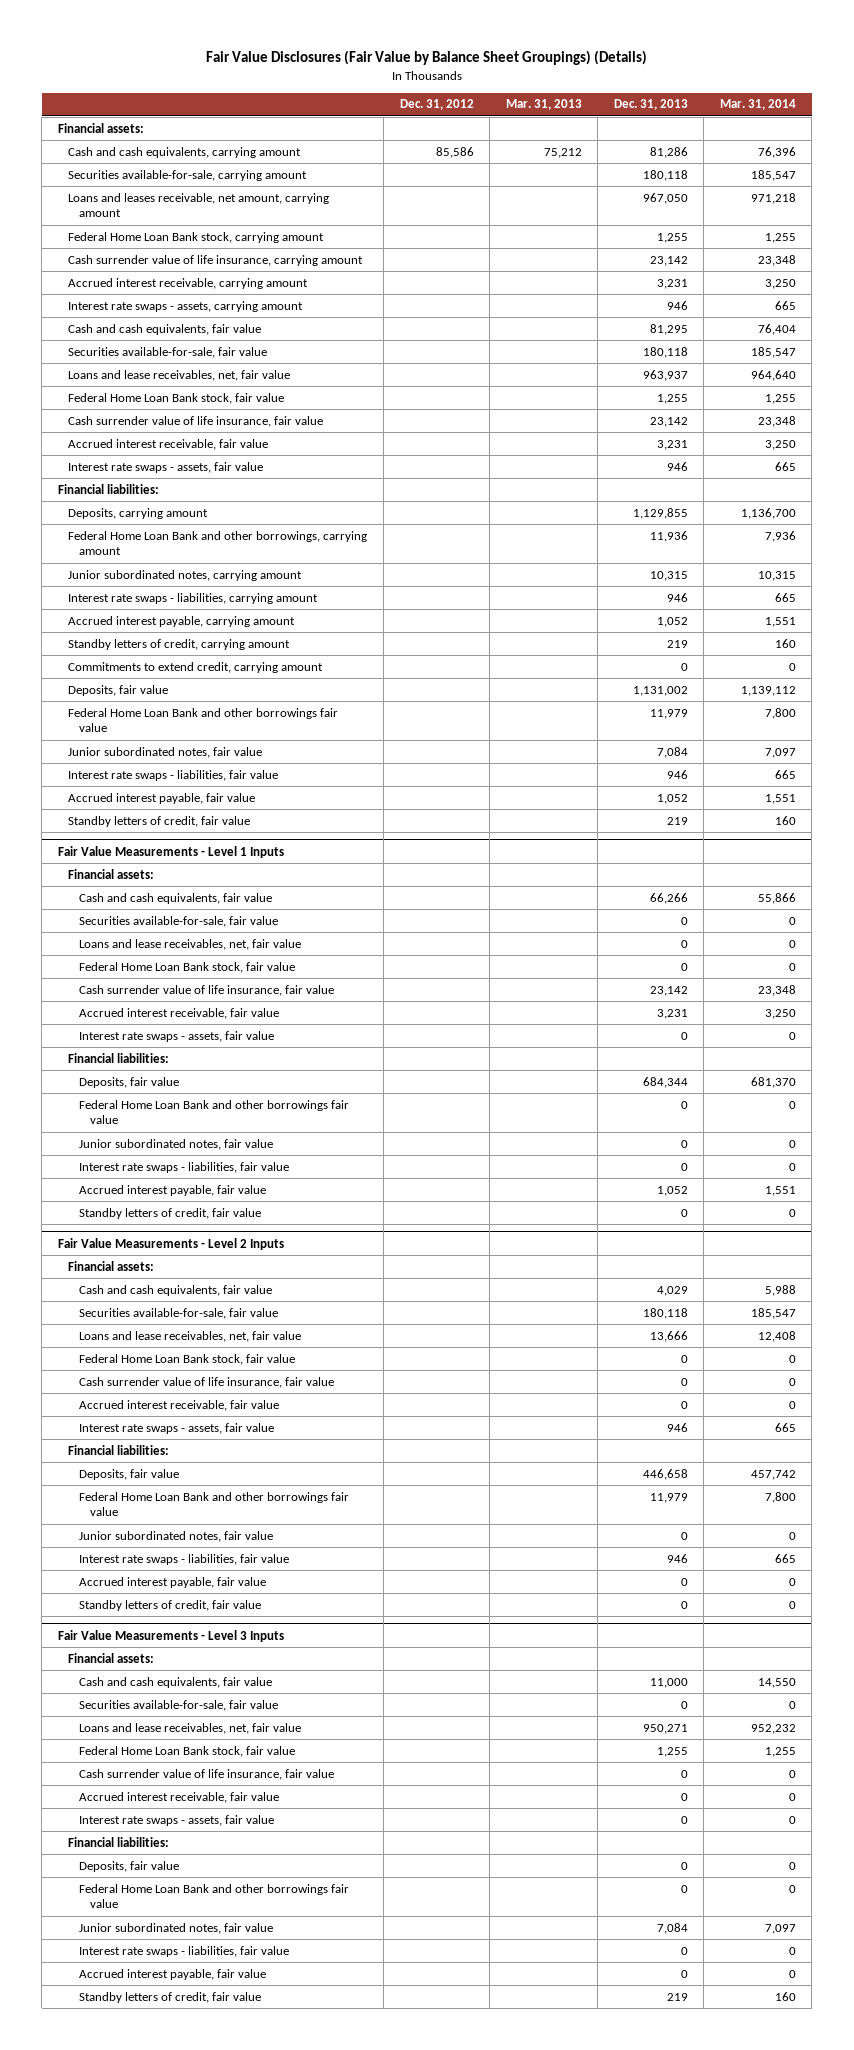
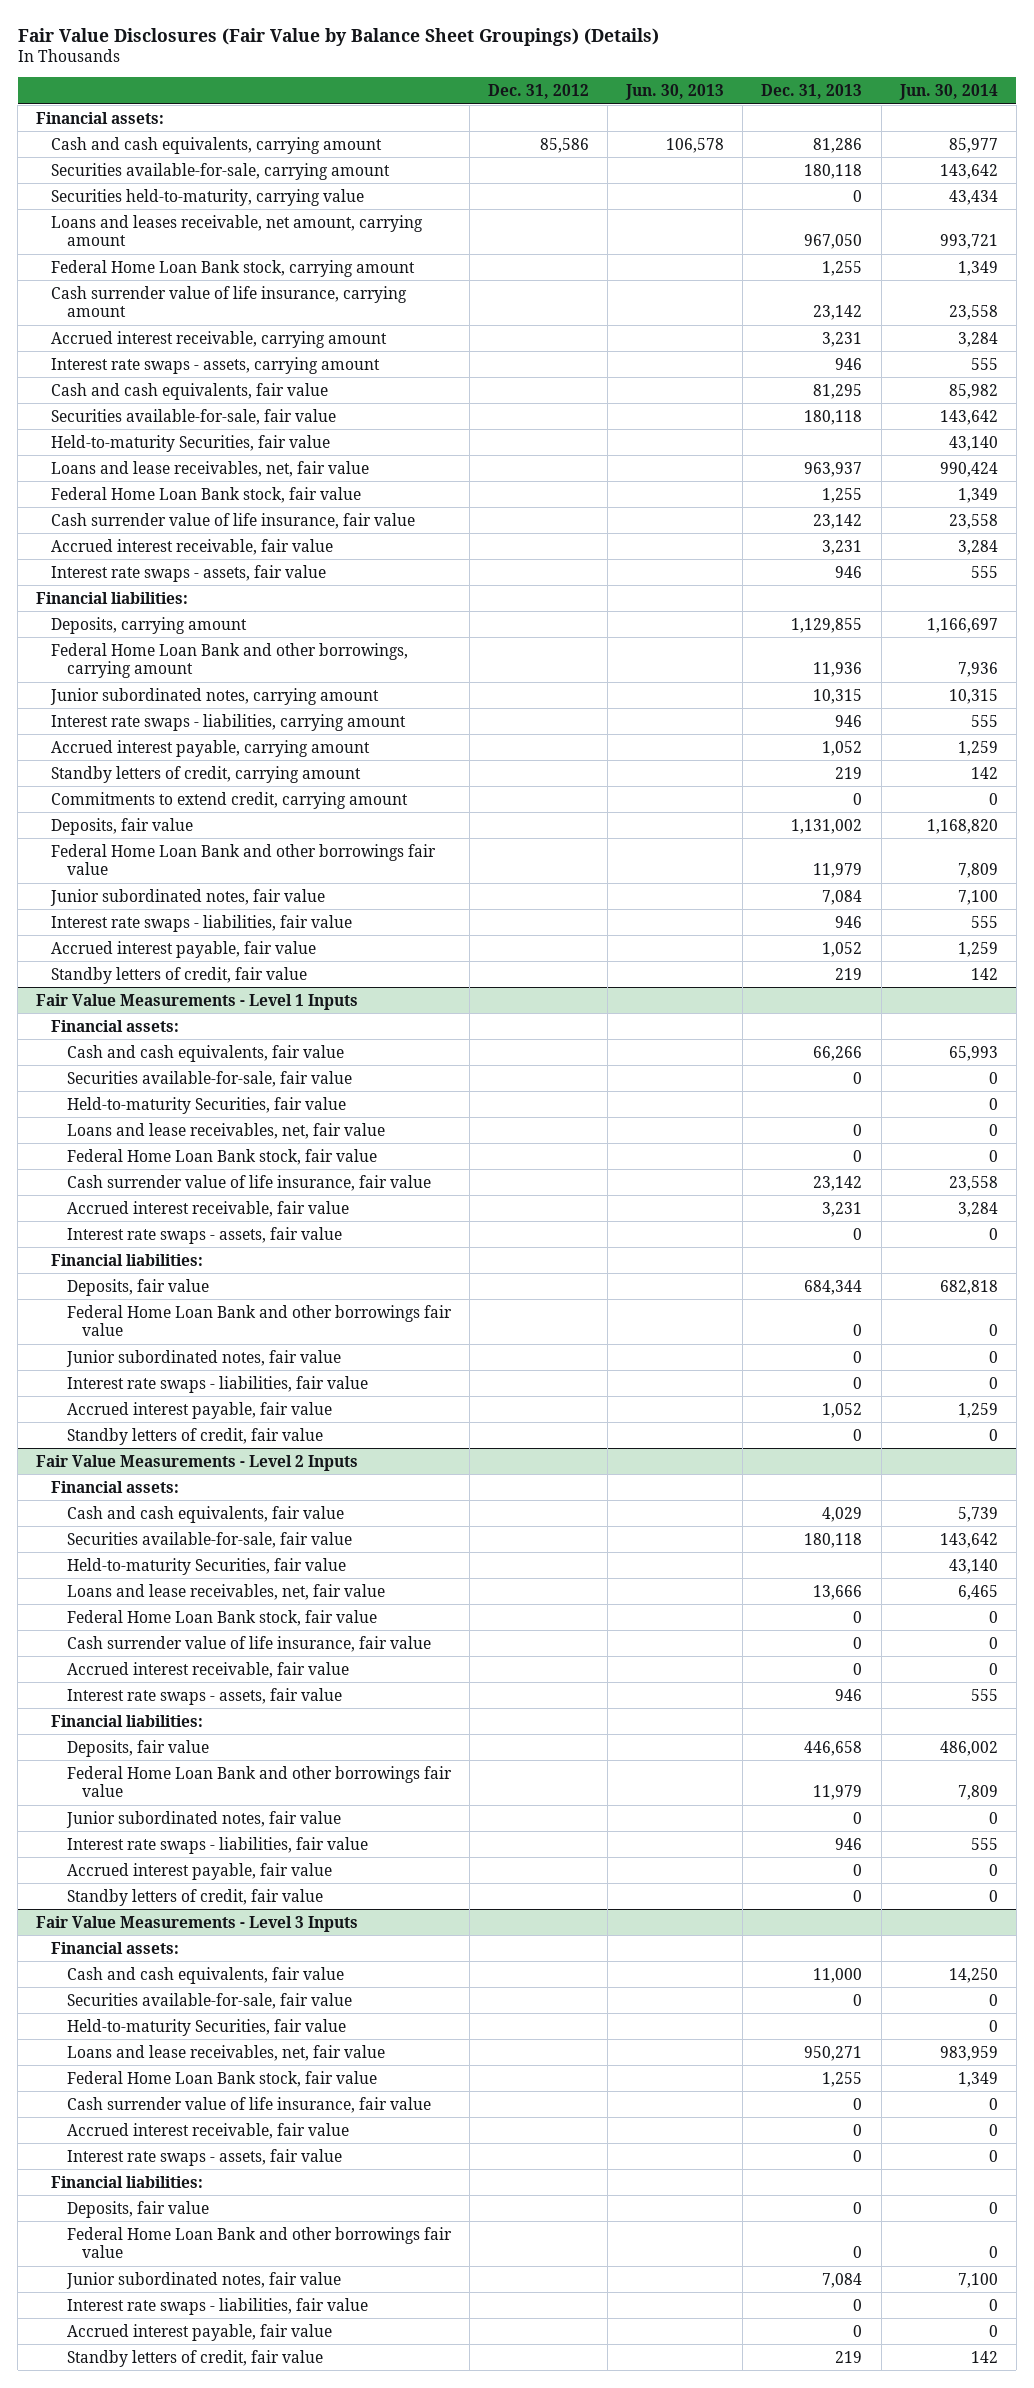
[505,99,582,111] Mar. 31, 2013 -> none
[719,99,796,111] Mar. 31, 2014 -> none
none -> [625,83,725,100] Jun. 30, 2013
none -> [898,83,998,100] Jun. 30, 2014
none -> [51,188,365,206] Securities held-to-maturity, carrying value
none -> [51,434,331,452] Held-to-maturity Securities, fair value
none -> [66,1096,346,1114] Held-to-maturity Securities, fair value
none -> [66,1557,346,1575] Held-to-maturity Securities, fair value
none -> [66,2018,346,2036] Held-to-maturity Securities, fair value

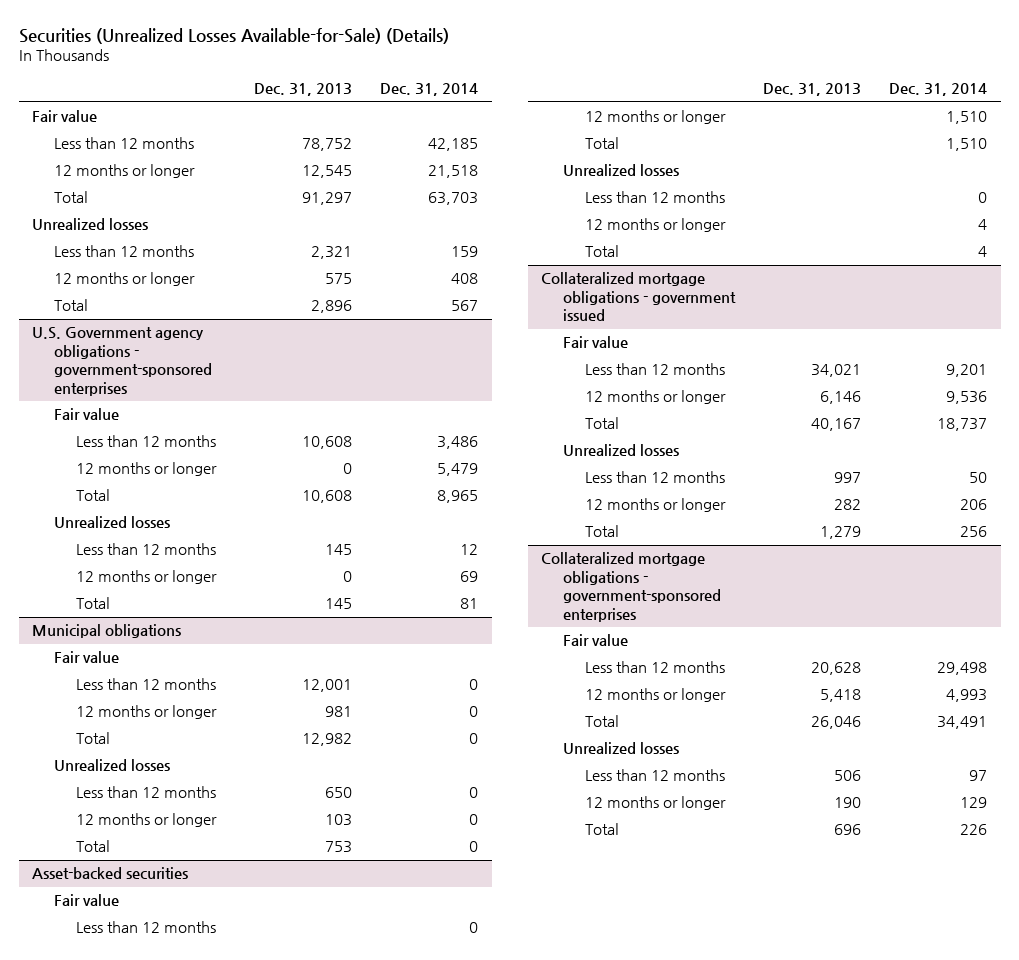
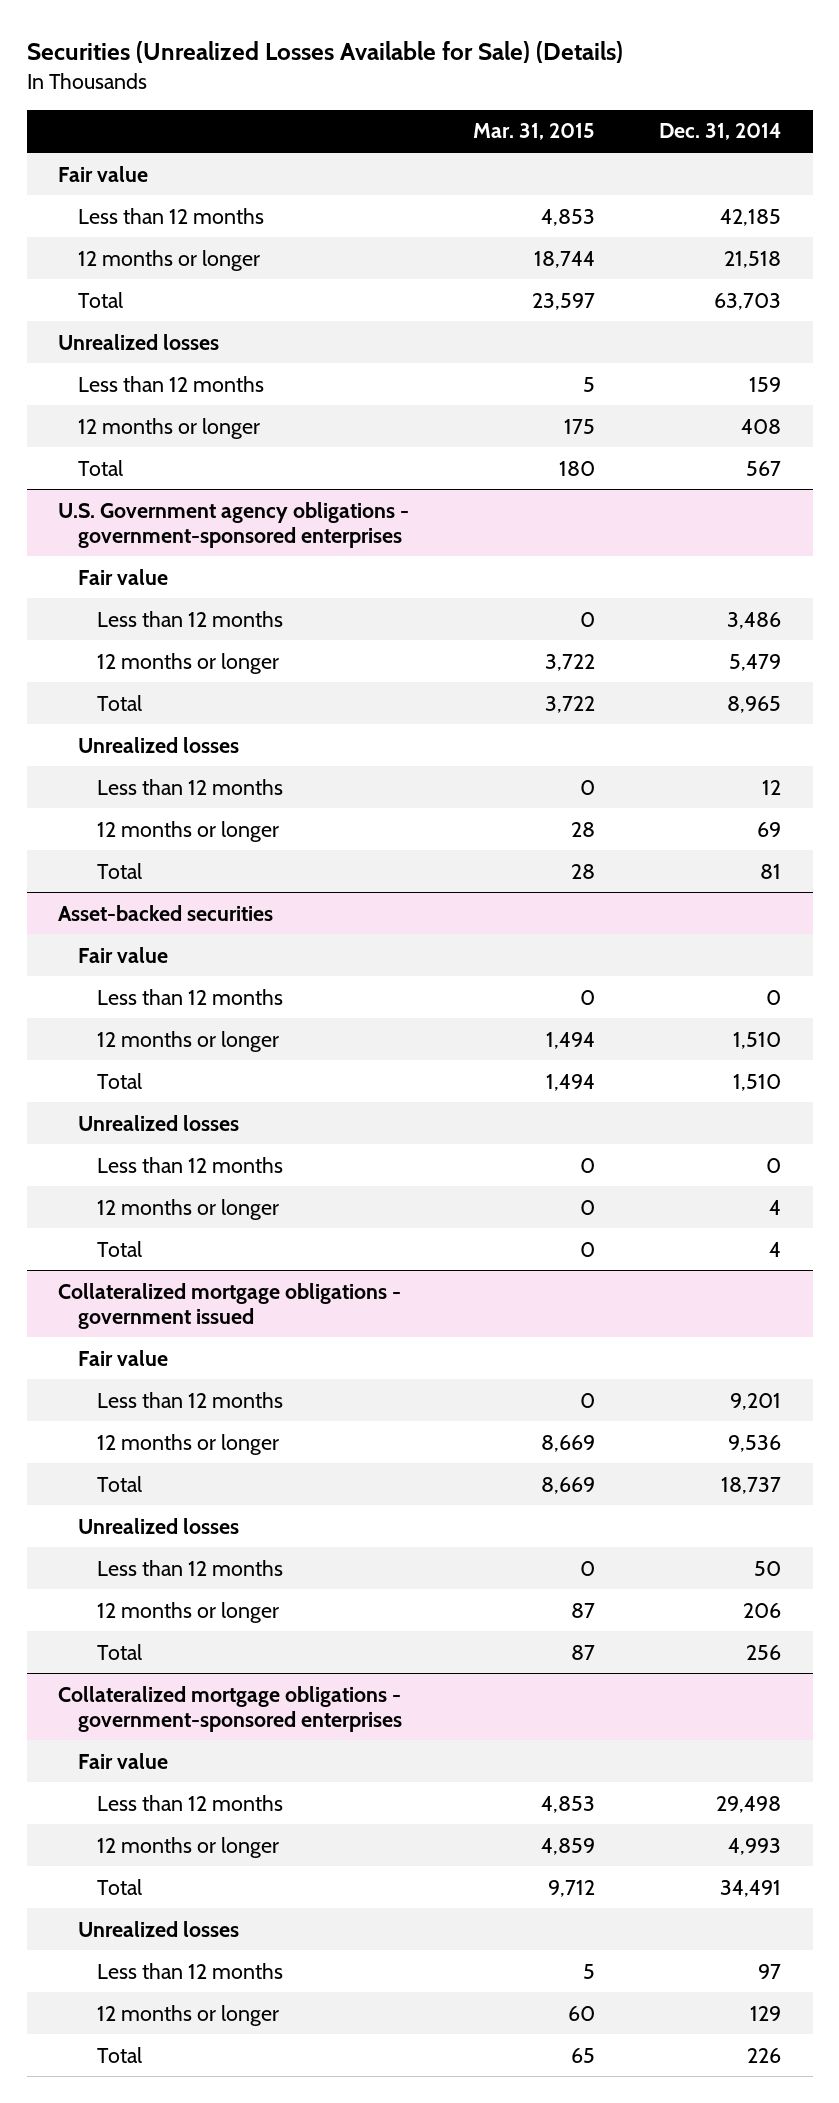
[18,27,449,44] Securities (Unrealized Losses Available-for-Sale) (Details) -> [26,40,623,63] Securities (Unrealized Losses Available for Sale) (Details)
[254,83,353,97] Dec. 31, 2013 -> none
none -> [473,123,596,141] Mar. 31, 2015
[32,624,182,639] Municipal obligations -> none
[54,651,120,664] Fair value -> none
[76,678,217,691] Less than 12 months -> none
[76,705,218,720] 12 months or longer -> none
[76,732,111,745] Total -> none
[54,759,171,772] Unrealized losses -> none
[76,786,217,799] Less than 12 months -> none
[76,813,218,828] 12 months or longer -> none
[76,840,111,853] Total -> none

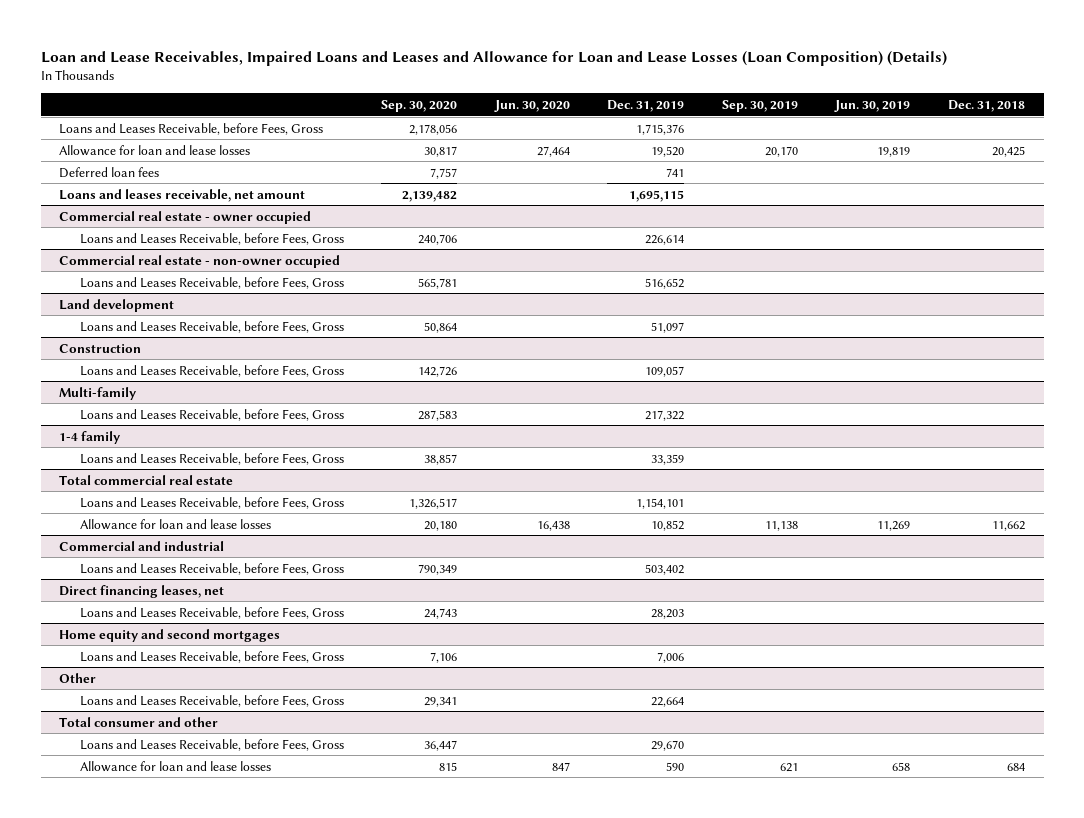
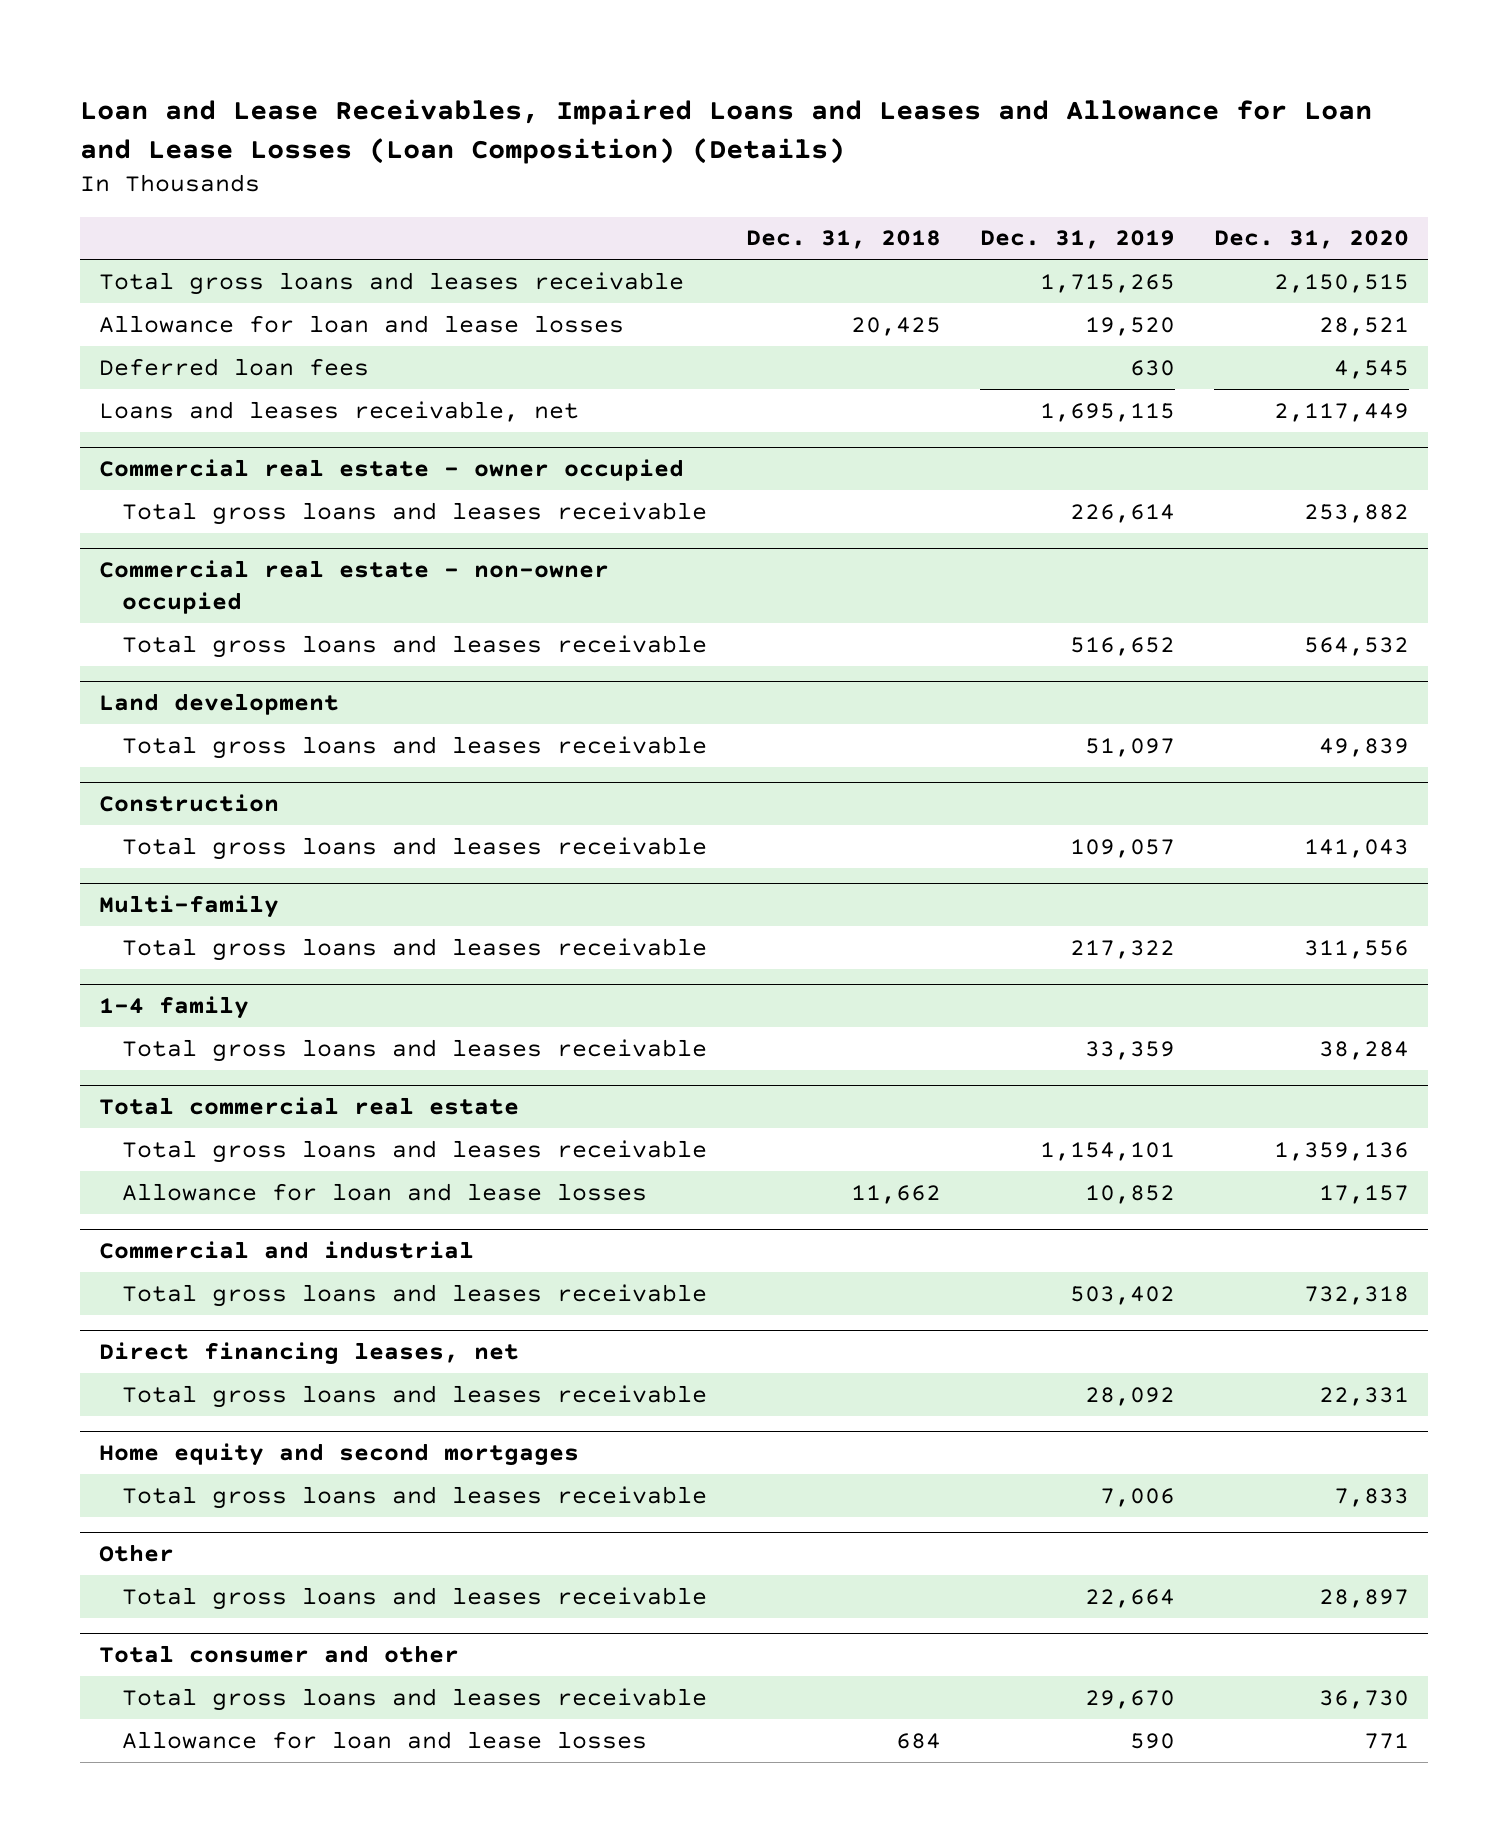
[381,99,458,112] Sep. 30, 2020 -> none
[493,99,570,112] Jun. 30, 2020 -> none
[721,99,798,112] Sep. 30, 2019 -> none
[834,99,911,112] Jun. 30, 2019 -> none
none -> [1213,230,1409,250] Dec. 31, 2020
[59,122,324,135] Loans and Leases Receivable, before Fees, Gross -> [98,271,684,295] Total gross loans and leases receivable
[636,123,685,135] 1,715,376 -> [1039,273,1175,293] 1,715,265
[666,167,685,177] 741 -> [1129,359,1175,376] 630
[59,188,306,202] Loans and leases receivable, net amount -> [98,400,579,422] Loans and leases receivable, net
[79,232,344,245] Loans and Leases Receivable, before Fees, Gross -> [122,501,708,525] Total gross loans and leases receivable
[79,276,344,289] Loans and Leases Receivable, before Fees, Gross -> [122,634,708,658] Total gross loans and leases receivable
[79,320,344,333] Loans and Leases Receivable, before Fees, Gross -> [122,735,708,759] Total gross loans and leases receivable
[79,364,344,377] Loans and Leases Receivable, before Fees, Gross -> [122,836,708,860] Total gross loans and leases receivable
[79,408,344,421] Loans and Leases Receivable, before Fees, Gross -> [122,937,708,961] Total gross loans and leases receivable
[79,452,344,465] Loans and Leases Receivable, before Fees, Gross -> [122,1038,708,1062] Total gross loans and leases receivable
[79,496,344,509] Loans and Leases Receivable, before Fees, Gross -> [122,1139,708,1163] Total gross loans and leases receivable
[79,562,344,575] Loans and Leases Receivable, before Fees, Gross -> [122,1283,708,1307] Total gross loans and leases receivable
[79,606,344,619] Loans and Leases Receivable, before Fees, Gross -> [122,1384,708,1408] Total gross loans and leases receivable
[651,608,685,619] 28,203 -> [1084,1386,1175,1406] 28,092
[79,650,344,663] Loans and Leases Receivable, before Fees, Gross -> [122,1485,708,1509] Total gross loans and leases receivable
[79,694,344,707] Loans and Leases Receivable, before Fees, Gross -> [122,1586,708,1610] Total gross loans and leases receivable
[79,738,344,751] Loans and Leases Receivable, before Fees, Gross -> [122,1687,708,1711] Total gross loans and leases receivable

